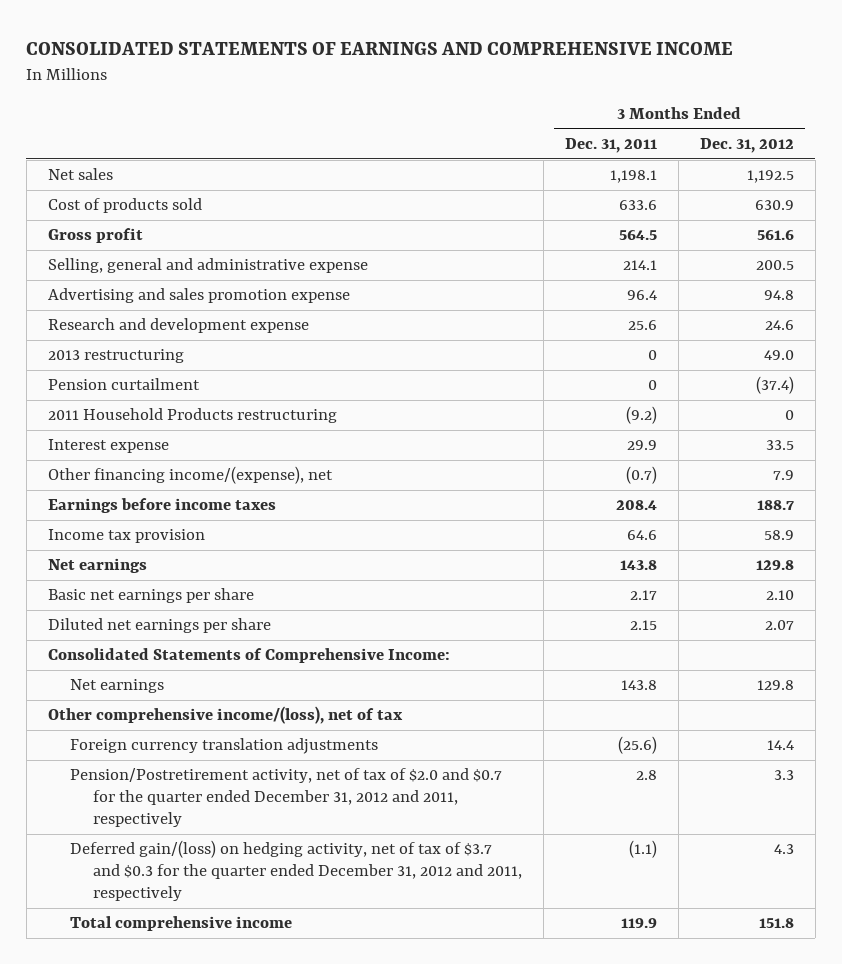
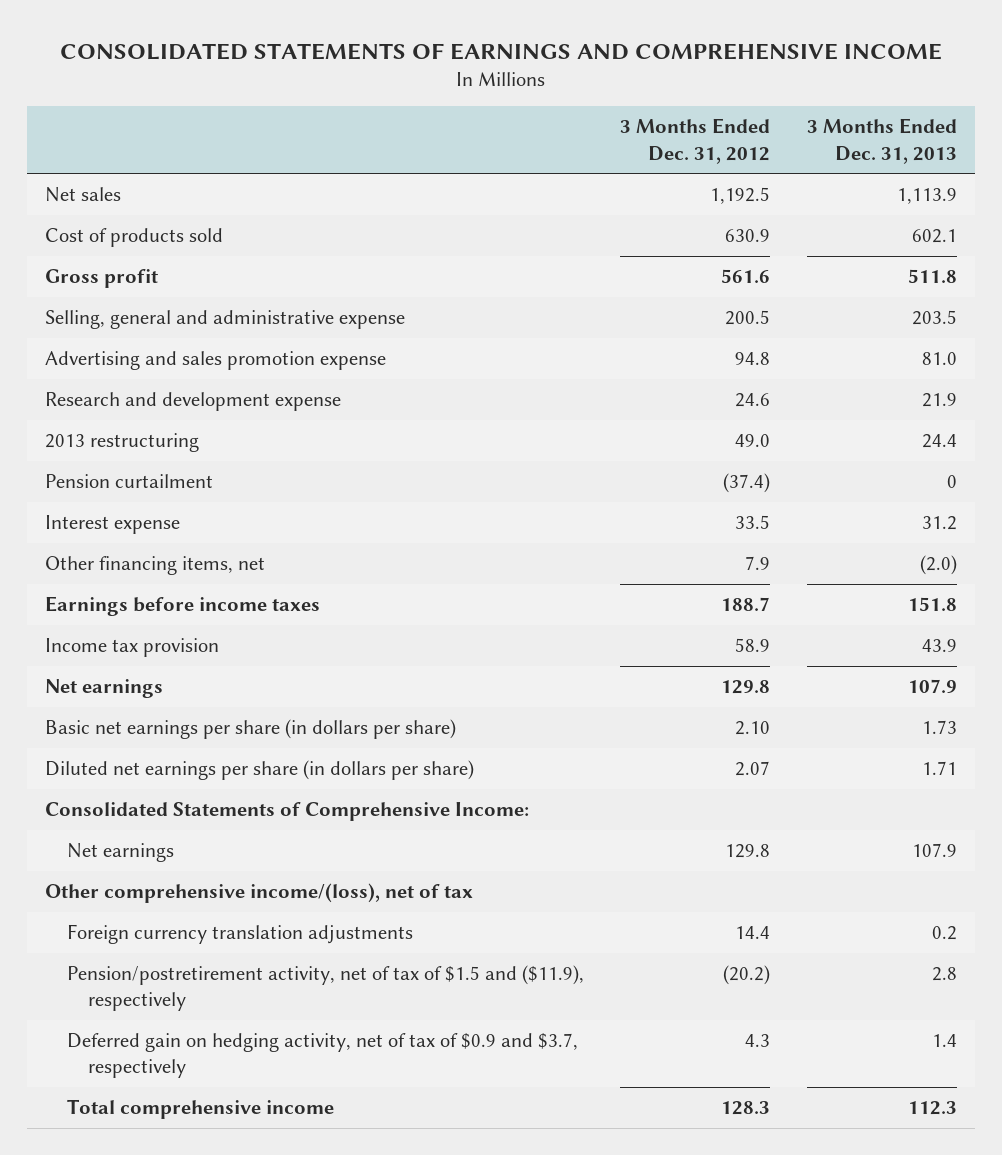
[564,138,657,154] Dec. 31, 2011 -> none
none -> [806,118,957,164] 3 Months Ended Dec. 31, 2013
[47,408,337,424] 2011 Household Products restructuring -> none
[47,466,333,485] Other financing income/(expense), net -> [45,555,266,575] Other financing items, net
[47,588,254,604] Basic net earnings per share -> [45,718,457,739] Basic net earnings per share (in dollars per share)
[47,618,271,634] Diluted net earnings per share -> [45,759,475,780] Diluted net earnings per share (in dollars per share)
[70,768,503,828] Pension/Postretirement activity, net of tax of $2.0 and $0.7 for the quarter ended December 31, 2012 and 2011, respectively -> [66,964,584,1012] Pension/postretirement activity, net of tax of $1.5 and ($11.9), respectively
[773,770,794,781] 3.3 -> [723,964,771,985] (20.2)
[70,840,522,902] Deferred gain/(loss) on hedging activity, net of tax of $3.7 and $0.3 for the quarter ended December 31, 2012 and 2011, respectively -> [66,1032,578,1079] Deferred gain on hedging activity, net of tax of $0.9 and $3.7, respectively
[758,918,794,929] 151.8 -> [721,1100,771,1115] 128.3

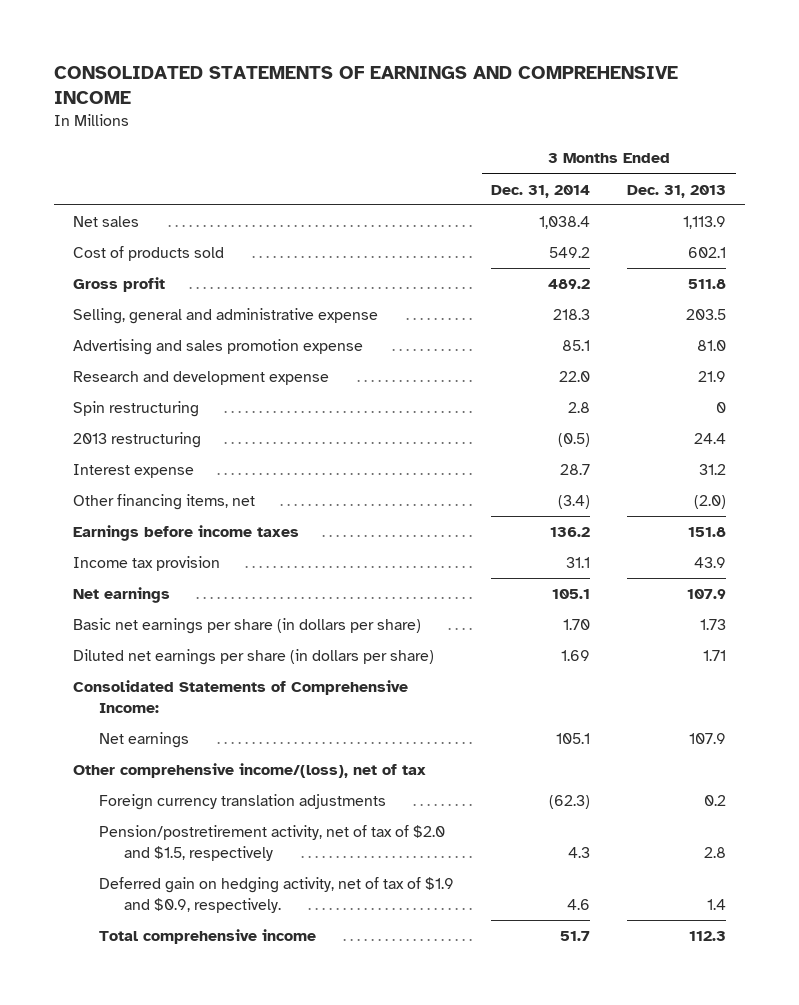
[620,118,771,164] 3 Months Ended Dec. 31, 2012 -> none
none -> [491,184,591,198] Dec. 31, 2014
none -> [72,401,199,418] Spin restructuring
[45,473,214,488] Pension curtailment -> none
[66,964,584,1012] Pension/postretirement activity, net of tax of $1.5 and ($11.9), respectively -> [98,825,445,861] Pension/postretirement activity, net of tax of $2.0 and $1.5, respectively
[66,1032,578,1079] Deferred gain on hedging activity, net of tax of $0.9 and $3.7, respectively -> [98,877,454,913] Deferred gain on hedging activity, net of tax of $1.9 and $0.9, respectively.

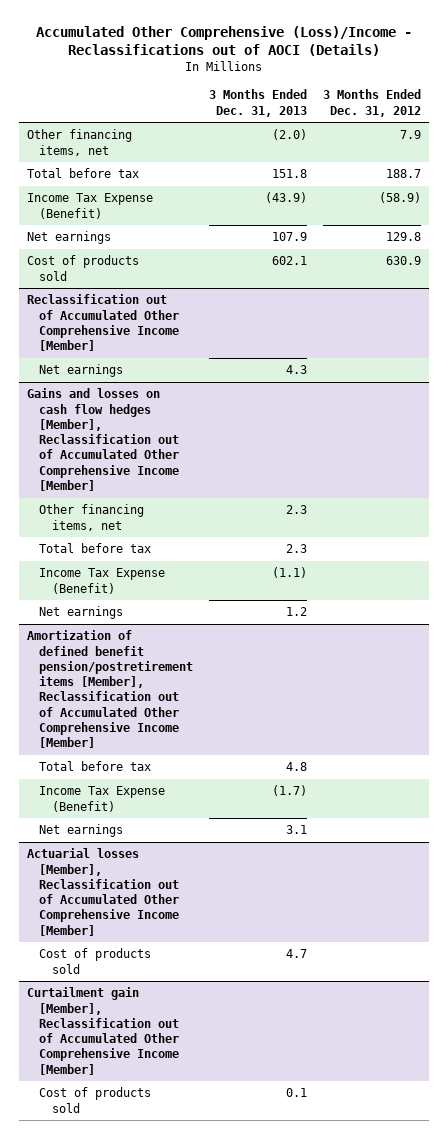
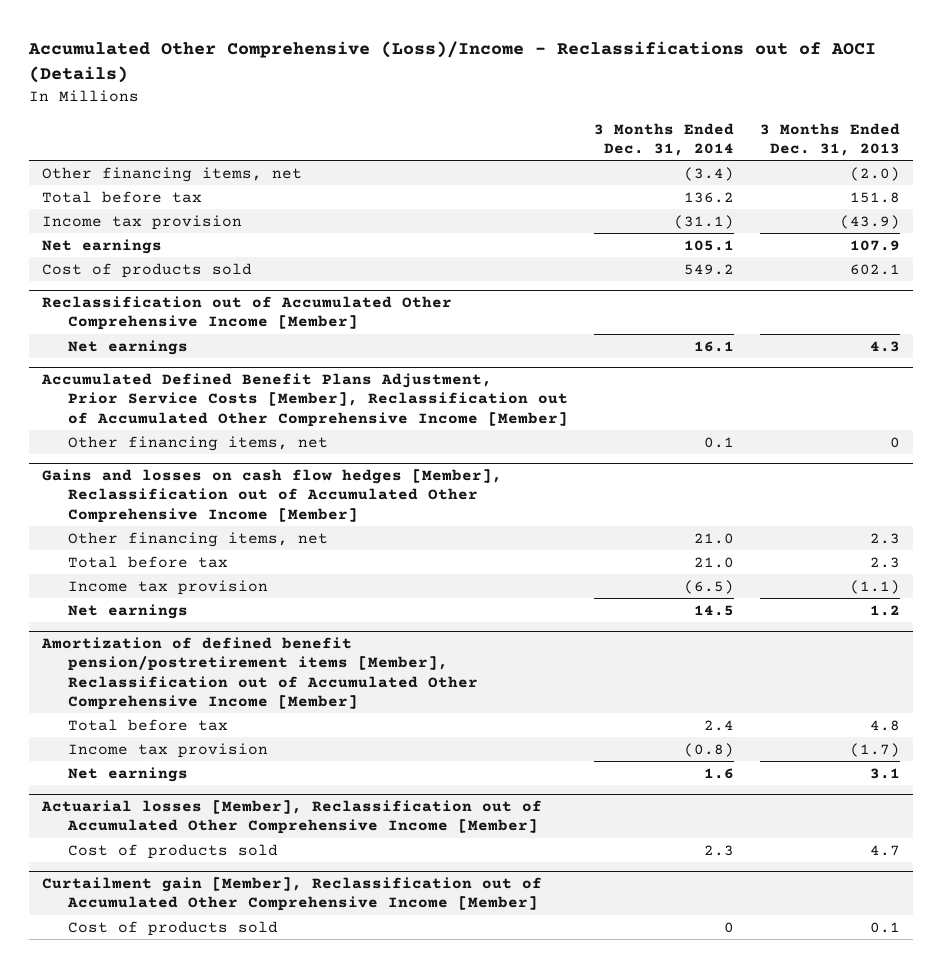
[323,89,422,117] 3 Months Ended Dec. 31, 2012 -> none
none -> [593,122,734,157] 3 Months Ended Dec. 31, 2014
[26,193,153,219] Income Tax Expense (Benefit) -> [42,214,243,230] Income tax provision
none -> [41,373,568,427] Accumulated Defined Benefit Plans Adjustment, Prior Service Costs [Member], Reclassification out of Accumulated Other Comprehensive Income [Member]
none -> [67,435,328,451] Other financing items, net
[39,568,166,594] Income Tax Expense (Benefit) -> [67,579,268,595] Income tax provision
[39,786,166,812] Income Tax Expense (Benefit) -> [67,742,268,758] Income tax provision

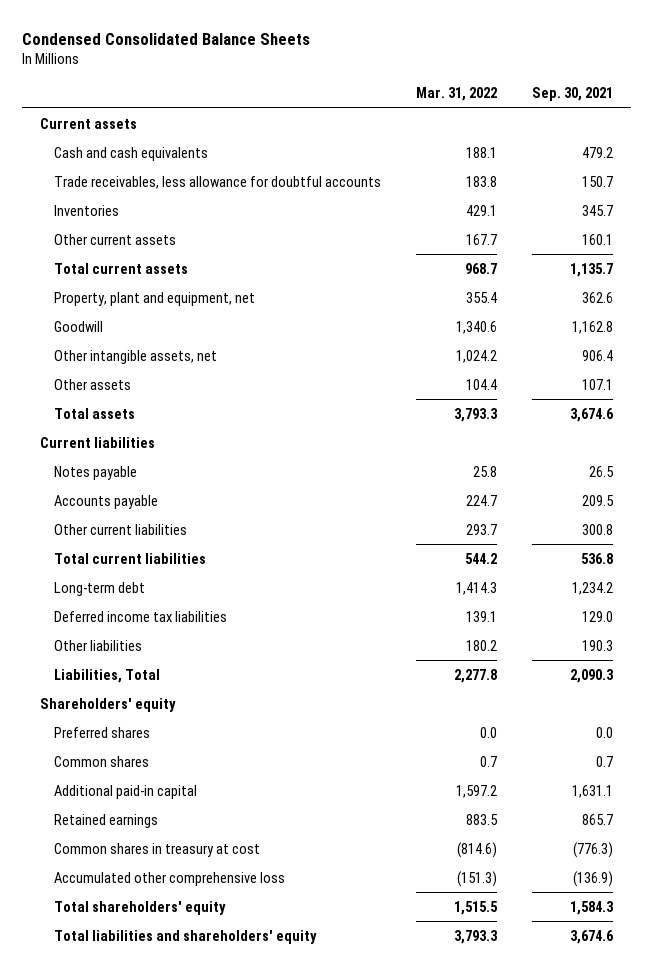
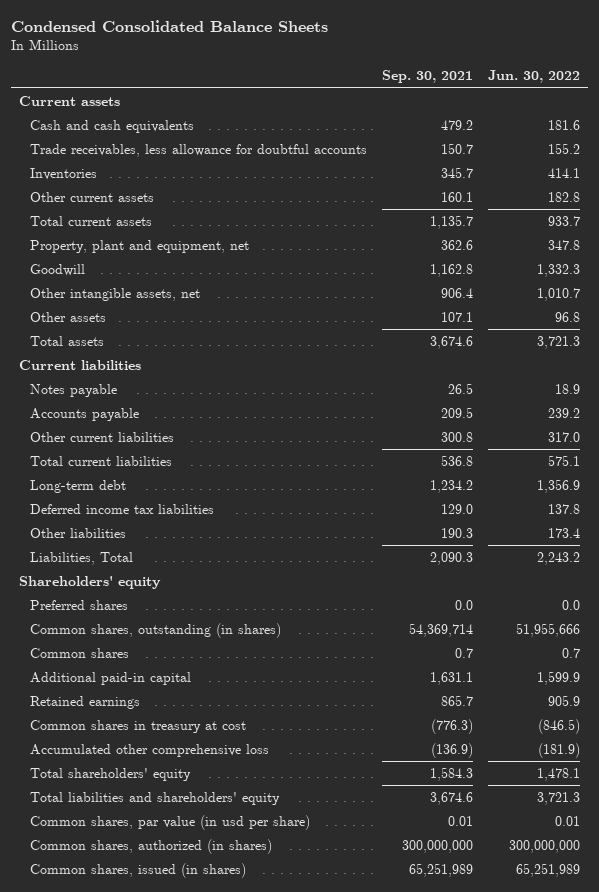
[416,87,498,102] Mar. 31, 2022 -> none
none -> [488,70,581,84] Jun. 30, 2022
none -> [29,622,281,638] Common shares, outstanding (in shares)
none -> [29,814,310,830] Common shares, par value (in usd per share)
none -> [29,838,272,854] Common shares, authorized (in shares)
none -> [29,862,246,878] Common shares, issued (in shares)

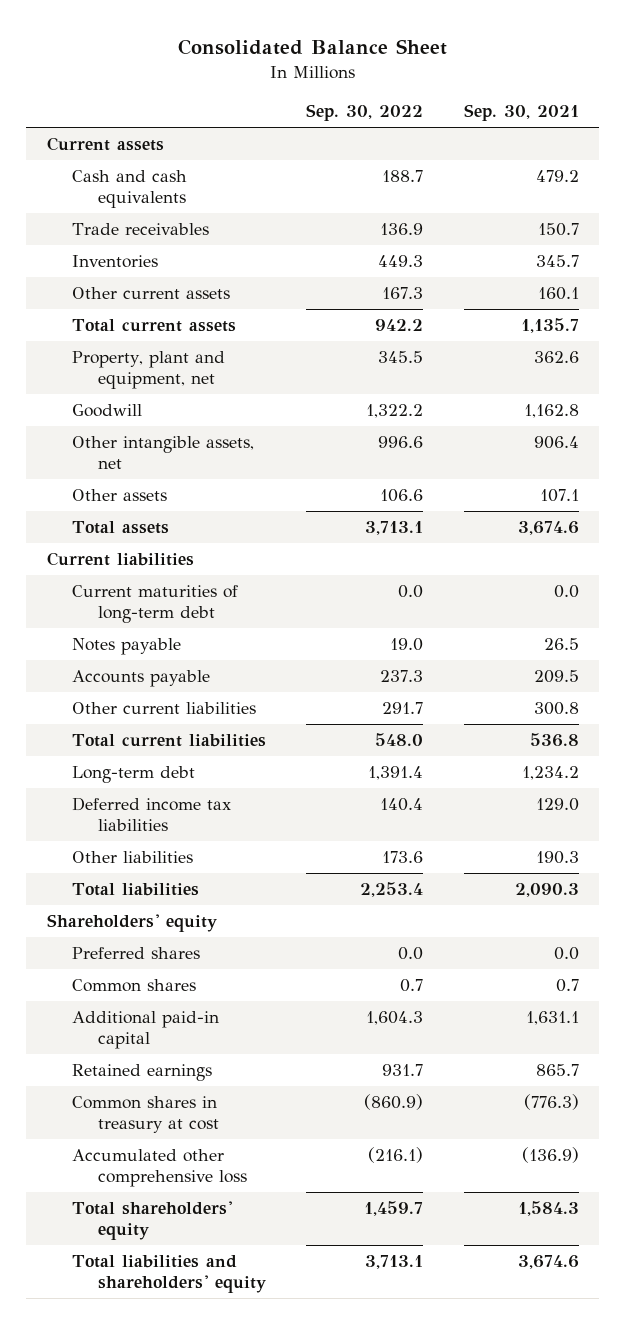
[11,19,329,32] Condensed Consolidated Balance Sheets -> [177,38,447,55] Consolidated Balance Sheet
[488,70,581,84] Jun. 30, 2022 -> none
none -> [306,104,424,122] Sep. 30, 2022
[29,143,367,157] Trade receivables, less allowance for doubtful accounts -> [72,222,210,235] Trade receivables
none -> [72,584,239,624] Current maturities of long-term debt
[29,551,133,565] Liabilities, Total -> [72,882,200,896] Total liabilities
[29,622,281,638] Common shares, outstanding (in shares) -> none
[29,814,310,830] Common shares, par value (in usd per share) -> none
[29,838,272,854] Common shares, authorized (in shares) -> none
[29,862,246,878] Common shares, issued (in shares) -> none

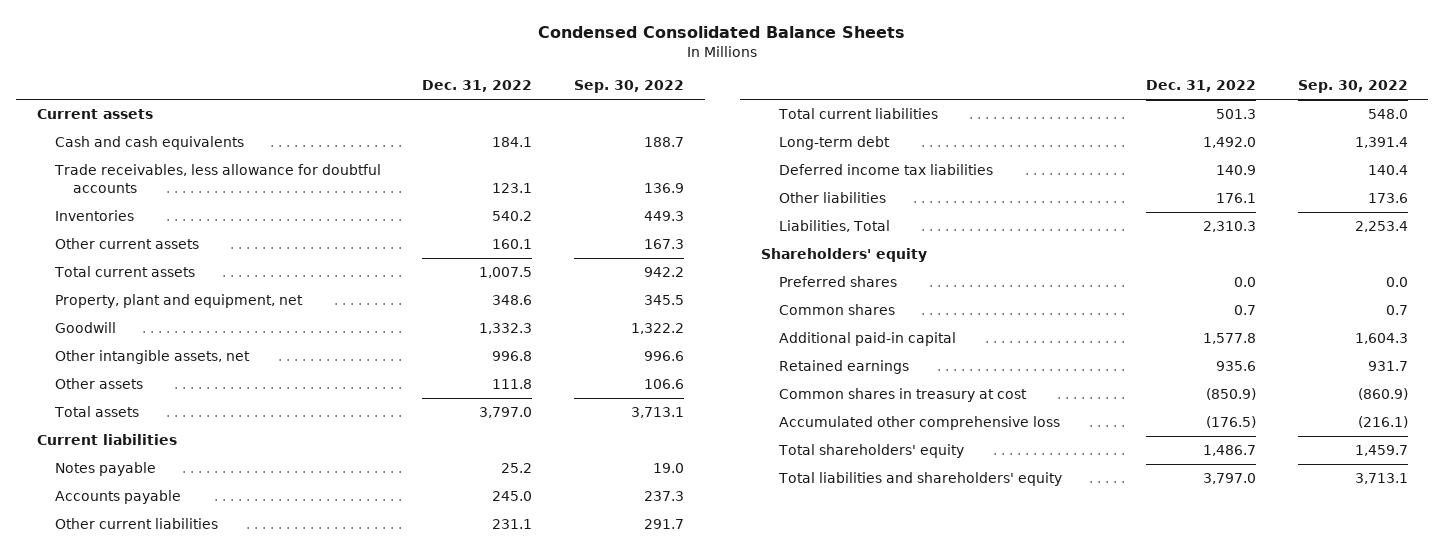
[177,38,447,55] Consolidated Balance Sheet -> [538,26,906,39] Condensed Consolidated Balance Sheets
[463,104,579,122] Sep. 30, 2021 -> none
none -> [422,80,533,93] Dec. 31, 2022
[72,222,210,235] Trade receivables -> [53,164,381,193] Trade receivables, less allowance for doubtful accounts
[72,584,239,624] Current maturities of long-term debt -> none
[72,882,200,896] Total liabilities -> [778,220,890,233] Liabilities, Total

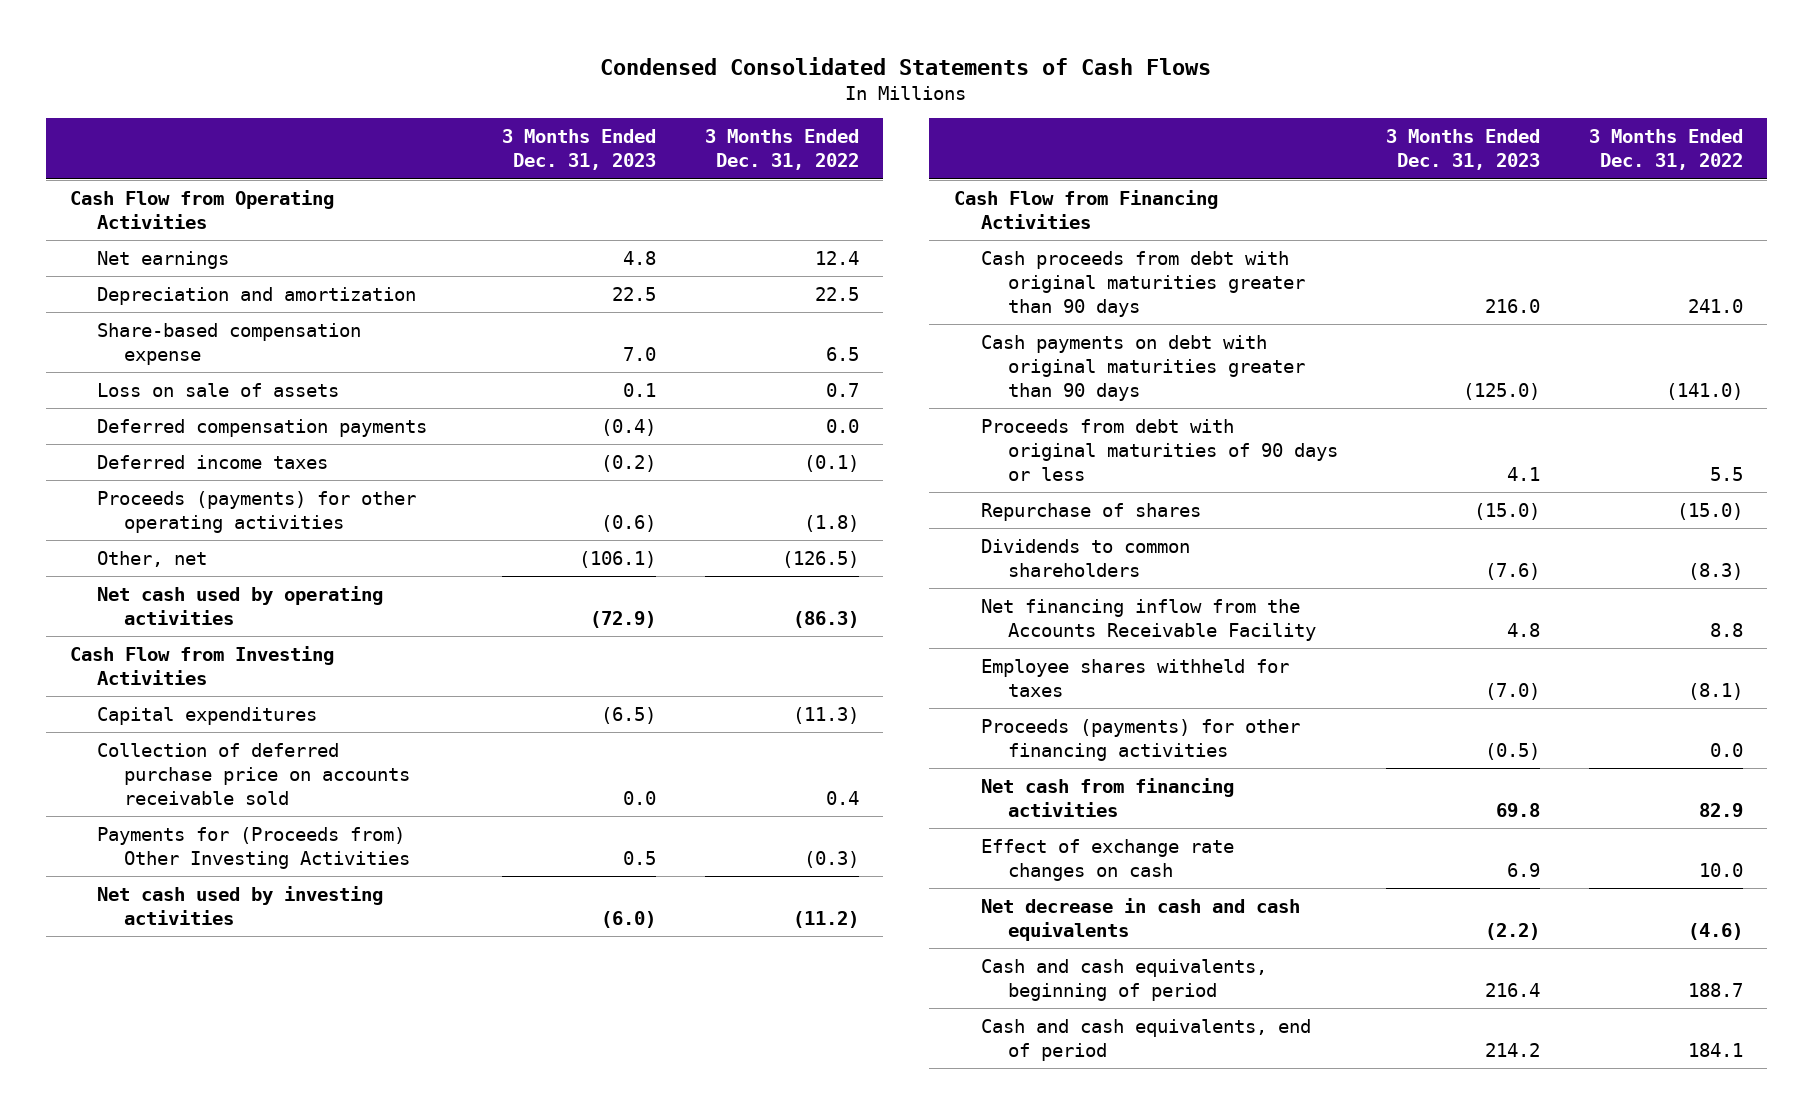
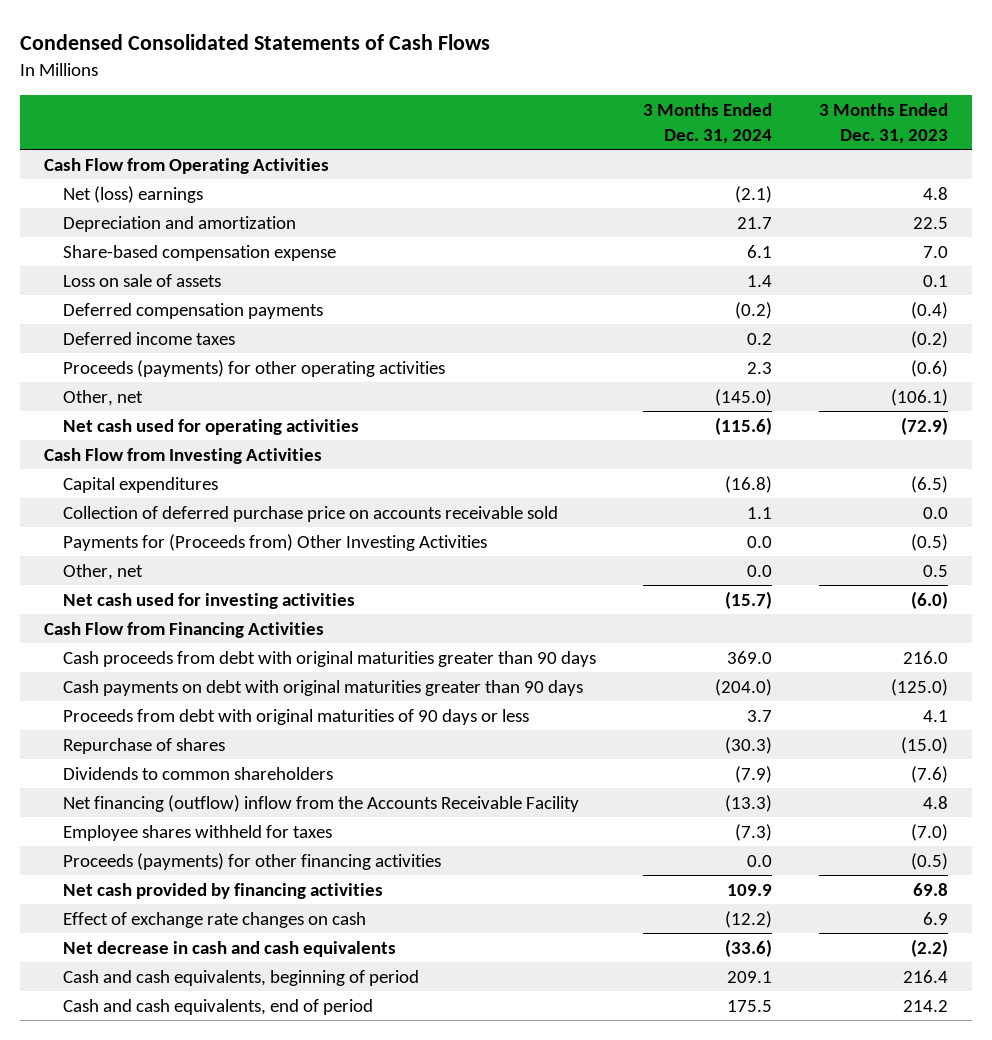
[704,129,859,171] 3 Months Ended Dec. 31, 2022 -> none
none -> [643,102,773,144] 3 Months Ended Dec. 31, 2024
[96,250,229,269] Net earnings -> [63,185,204,203] Net (loss) earnings
[96,585,383,625] Net cash used by operating activities -> [63,418,360,435] Net cash used for operating activities
[623,850,657,865] 0.5 -> [911,533,949,551] (0.5)
none -> [63,563,144,580] Other, net
[96,885,383,925] Net cash used by investing activities -> [63,592,356,609] Net cash used for investing activities
[980,598,1317,641] Net financing inflow from the Accounts Receivable Facility -> [63,794,580,812] Net financing (outflow) inflow from the Accounts Receivable Facility
[980,777,1234,817] Net cash from financing activities -> [63,882,384,899] Net cash provided by financing activities

